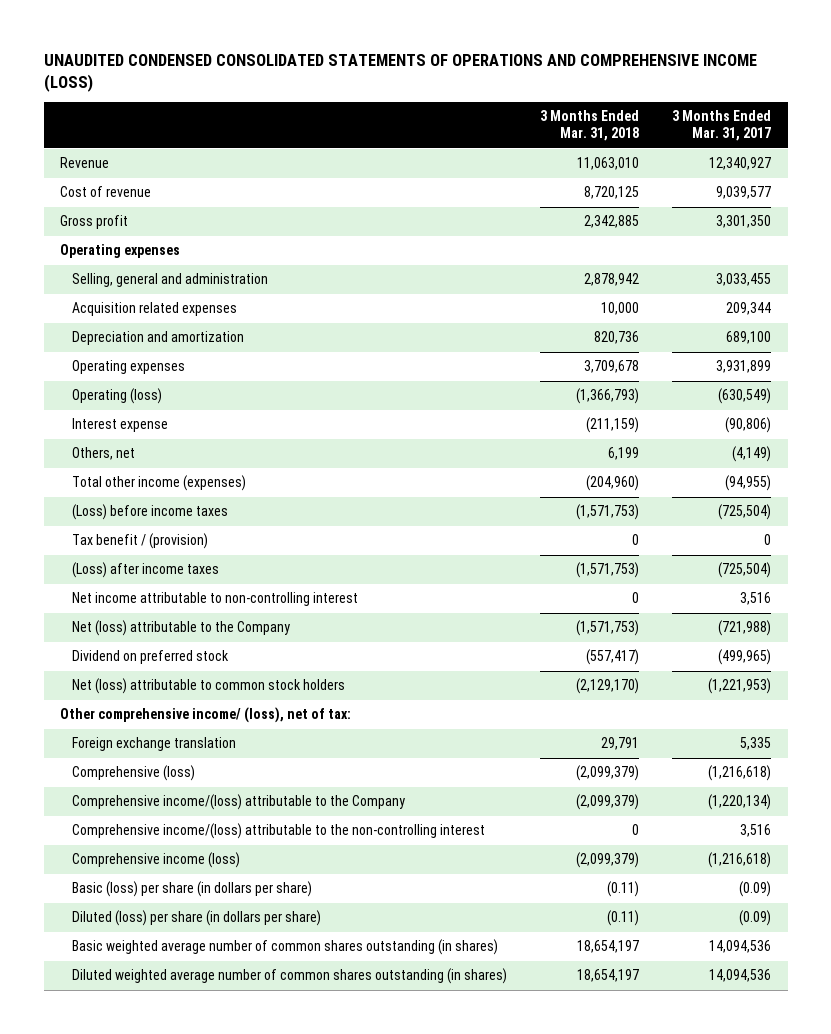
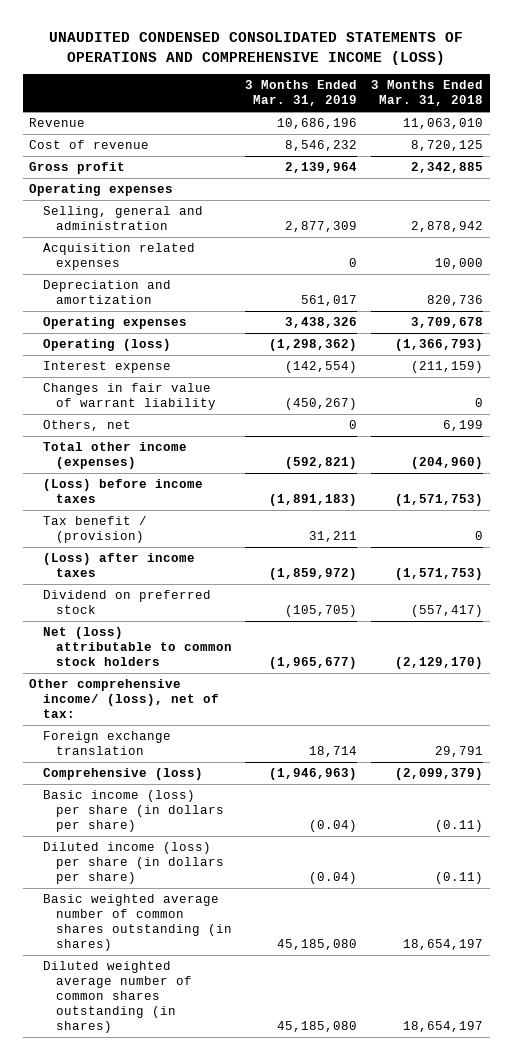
[672,110,772,142] 3 Months Ended Mar. 31, 2017 -> none
none -> [245,80,358,107] 3 Months Ended Mar. 31, 2019
none -> [42,383,216,411] Changes in fair value of warrant liability
[72,592,359,607] Net income attributable to non-controlling interest -> none
[72,620,291,637] Net (loss) attributable to the Company -> none
[72,794,406,811] Comprehensive income/(loss) attributable to the Company -> none
[72,823,486,840] Comprehensive income/(loss) attributable to the non-controlling interest -> none
[72,852,241,869] Comprehensive income (loss) -> none
[72,881,313,898] Basic (loss) per share (in dollars per share) -> [42,790,224,832] Basic income (loss) per share (in dollars per share)
[72,910,322,927] Diluted (loss) per share (in dollars per share) -> [42,842,224,884] Diluted income (loss) per share (in dollars per share)

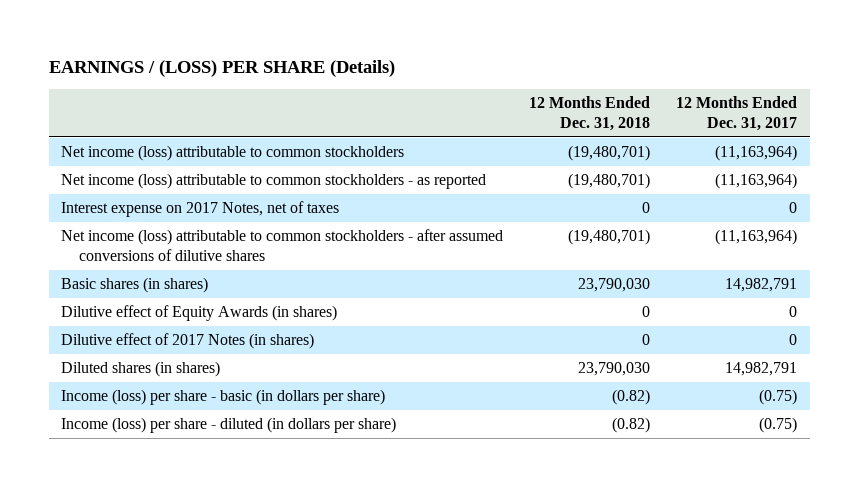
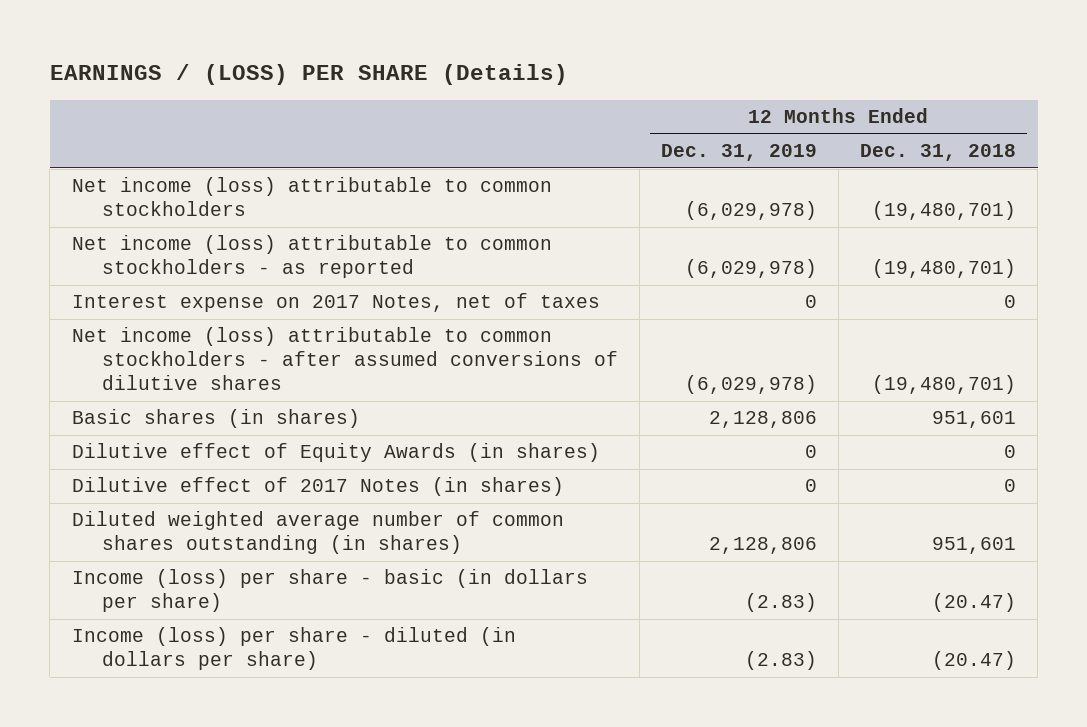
[675,96,797,132] 12 Months Ended Dec. 31, 2017 -> none
none -> [660,144,817,162] Dec. 31, 2019
[578,278,651,293] 23,790,030 -> [931,411,1016,429] 951,601
[61,361,221,378] Diluted shares (in shares) -> [71,511,564,555] Diluted weighted average number of common shares outstanding (in shares)
[578,362,651,377] 23,790,030 -> [931,537,1016,555] 951,601
[612,389,651,406] (0.82) -> [931,593,1016,613] (20.47)
[612,417,651,434] (0.82) -> [931,651,1016,671] (20.47)

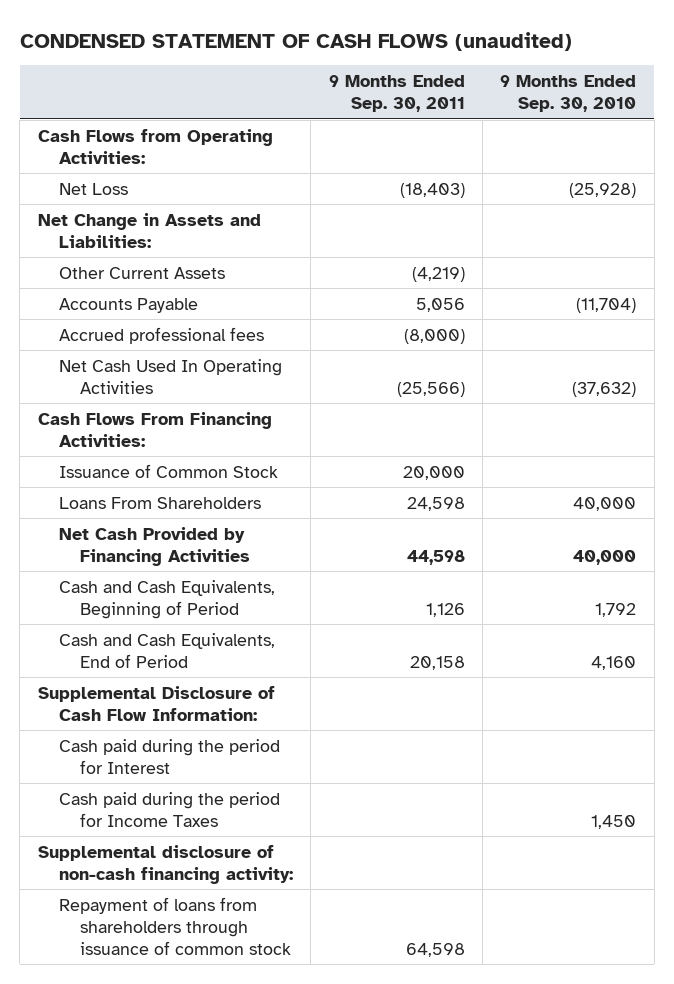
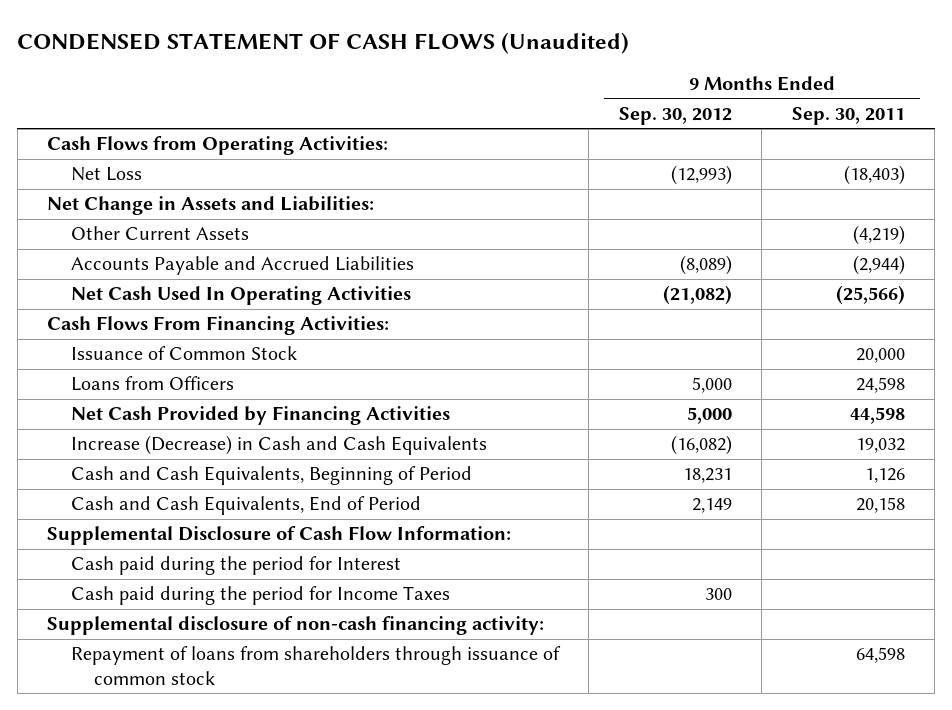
[19,31,572,51] CONDENSED STATEMENT OF CASH FLOWS (unaudited) -> [17,31,630,54] CONDENSED STATEMENT OF CASH FLOWS (Unaudited)
[500,75,637,113] 9 Months Ended Sep. 30, 2010 -> none
none -> [618,106,732,125] Sep. 30, 2012
[58,297,198,313] Accounts Payable -> none
[58,326,264,344] Accrued professional fees -> none
none -> [70,256,414,276] Accounts Payable and Accrued Liabilities
[58,496,261,509] Loans From Shareholders -> [70,376,234,392] Loans from Officers
none -> [70,435,487,456] Increase (Decrease) in Cash and Cash Equivalents

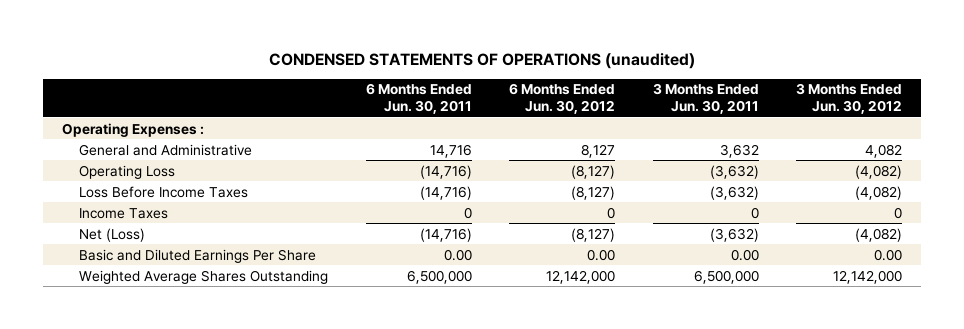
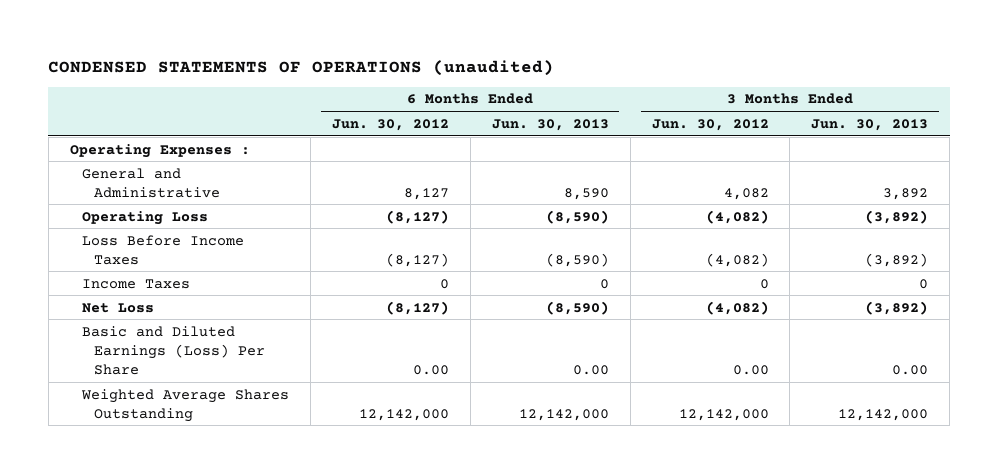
[365,83,472,115] 6 Months Ended Jun. 30, 2011 -> none
[652,83,759,115] 3 Months Ended Jun. 30, 2011 -> none
none -> [491,118,609,131] Jun. 30, 2013
none -> [811,118,929,131] Jun. 30, 2013
[79,227,146,242] Net (Loss) -> [82,302,155,313] Net Loss
[79,248,317,263] Basic and Diluted Earnings Per Share -> [82,325,266,375] Basic and Diluted Earnings (Loss) Per Share

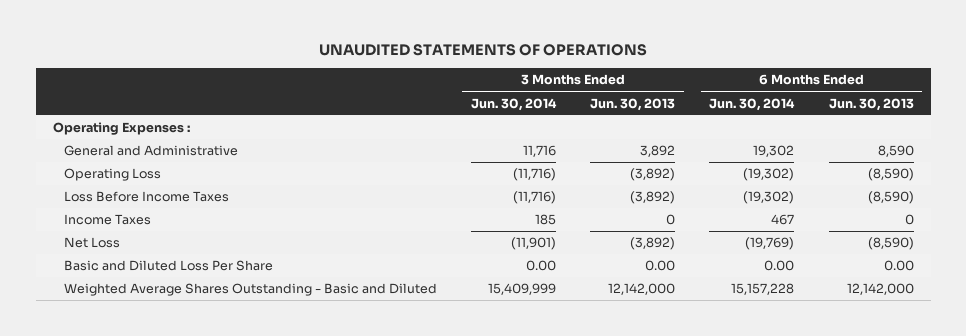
[48,59,555,76] CONDENSED STATEMENTS OF OPERATIONS (unaudited) -> [319,44,648,57] UNAUDITED STATEMENTS OF OPERATIONS
[331,118,449,131] Jun. 30, 2012 -> none
[651,118,769,131] Jun. 30, 2012 -> none
none -> [471,97,558,111] Jun. 30, 2014
none -> [709,97,796,111] Jun. 30, 2014
[82,325,266,375] Basic and Diluted Earnings (Loss) Per Share -> [63,260,273,272] Basic and Diluted Loss Per Share
[81,388,290,422] Weighted Average Shares Outstanding -> [63,283,437,297] Weighted Average Shares Outstanding - Basic and Diluted

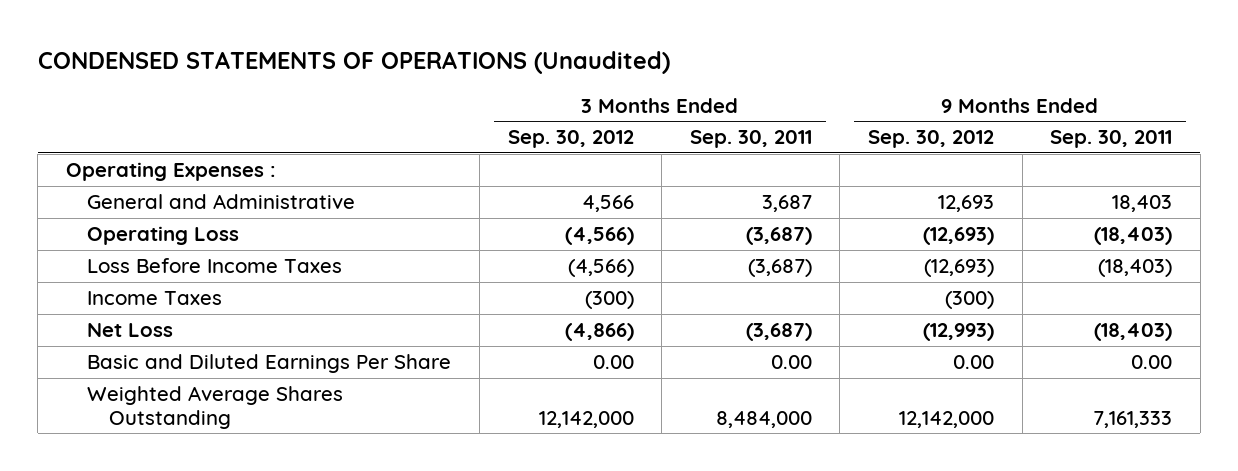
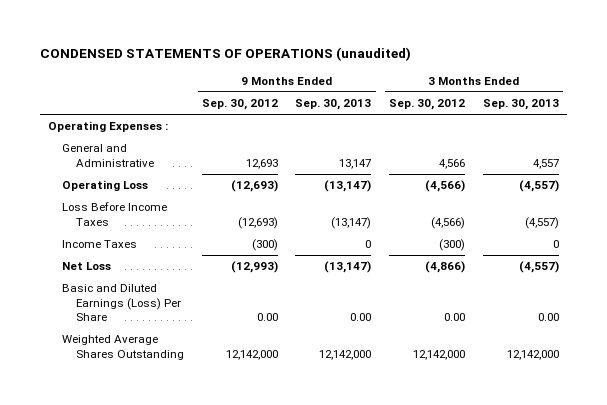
[37,51,670,75] CONDENSED STATEMENTS OF OPERATIONS (Unaudited) -> [39,46,411,61] CONDENSED STATEMENTS OF OPERATIONS (unaudited)
[689,130,812,149] Sep. 30, 2011 -> none
[1050,130,1173,149] Sep. 30, 2011 -> none
none -> [295,99,372,111] Sep. 30, 2013
none -> [482,99,559,111] Sep. 30, 2013
[87,353,452,373] Basic and Diluted Earnings Per Share -> [62,284,182,322] Basic and Diluted Earnings (Loss) Per Share

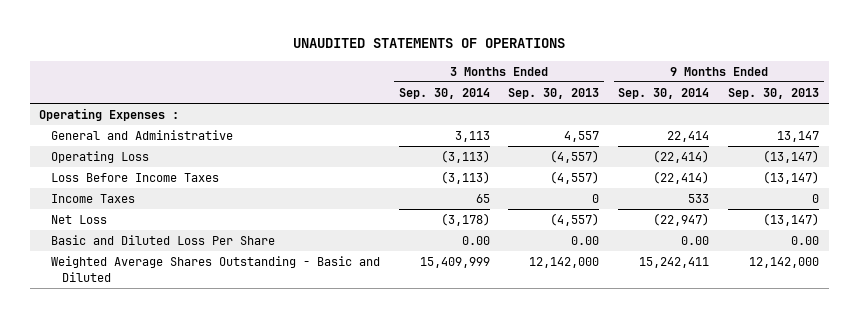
[39,46,411,61] CONDENSED STATEMENTS OF OPERATIONS (unaudited) -> [293,38,566,49] UNAUDITED STATEMENTS OF OPERATIONS
[201,99,278,111] Sep. 30, 2012 -> none
[389,99,466,111] Sep. 30, 2012 -> none
none -> [398,87,490,99] Sep. 30, 2014
none -> [618,87,710,99] Sep. 30, 2014
[62,284,182,322] Basic and Diluted Earnings (Loss) Per Share -> [50,235,275,246] Basic and Diluted Loss Per Share
[62,335,185,360] Weighted Average Shares Outstanding -> [50,256,380,282] Weighted Average Shares Outstanding - Basic and Diluted

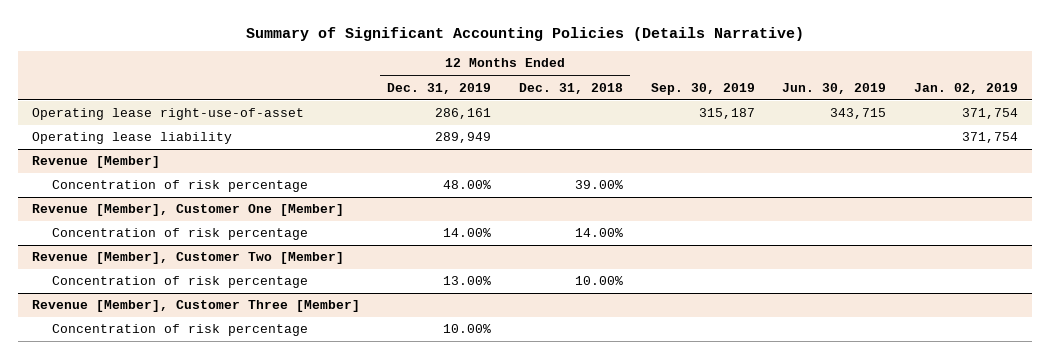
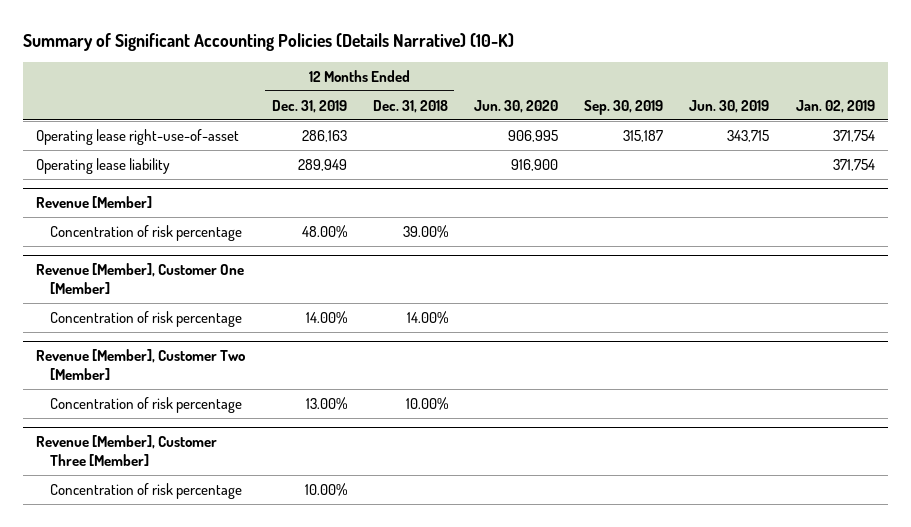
[245,26,804,41] Summary of Significant Accounting Policies (Details Narrative) -> [23,32,515,51] Summary of Significant Accounting Policies (Details Narrative) (10-K)
none -> [474,99,559,113] Jun. 30, 2020
[435,108,492,120] 286,161 -> [301,129,347,142] 286,163

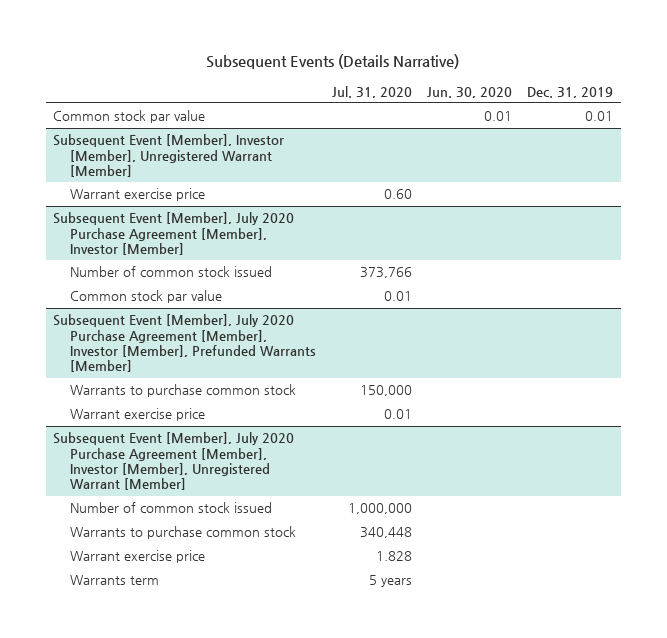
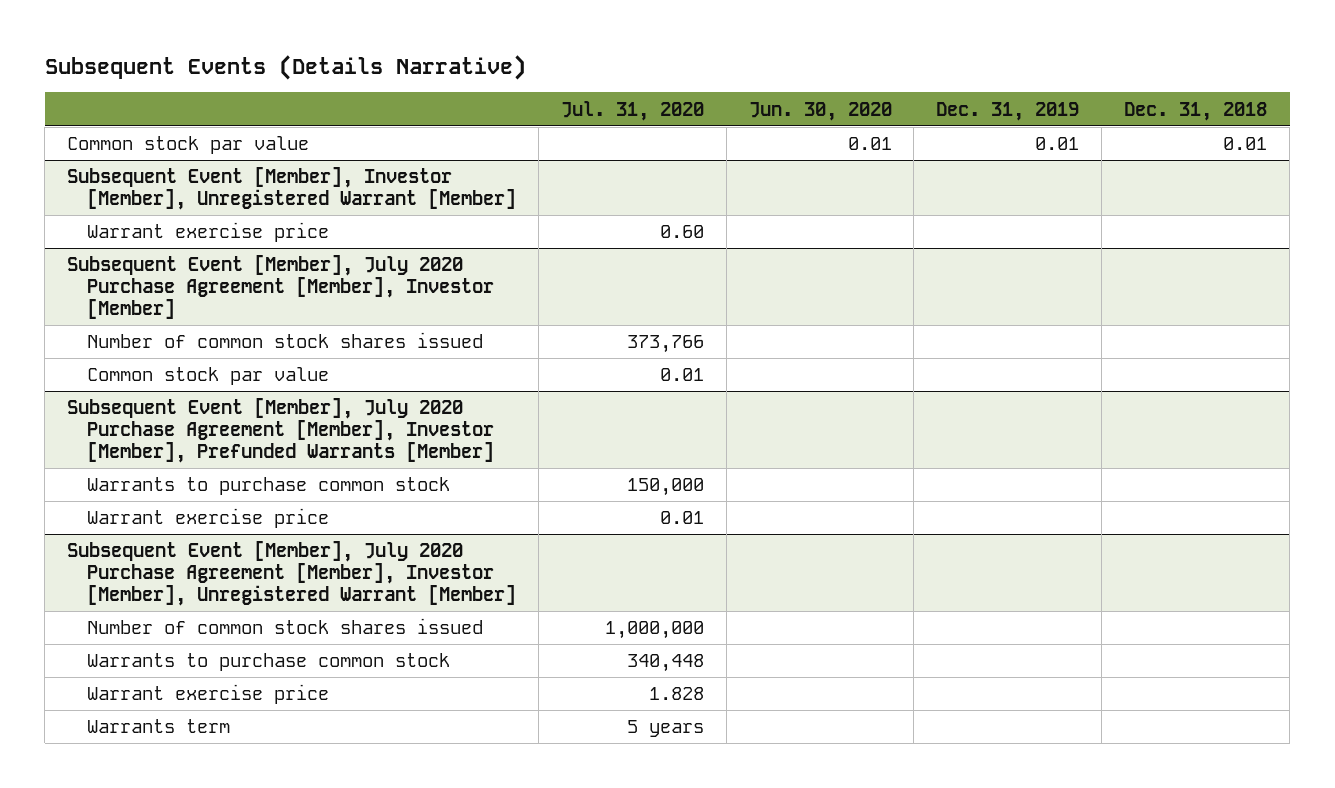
none -> [1124,101,1268,121] Dec. 31, 2018
[70,266,273,278] Number of common stock issued -> [86,332,483,349] Number of common stock shares issued
[70,502,273,514] Number of common stock issued -> [86,618,483,635] Number of common stock shares issued

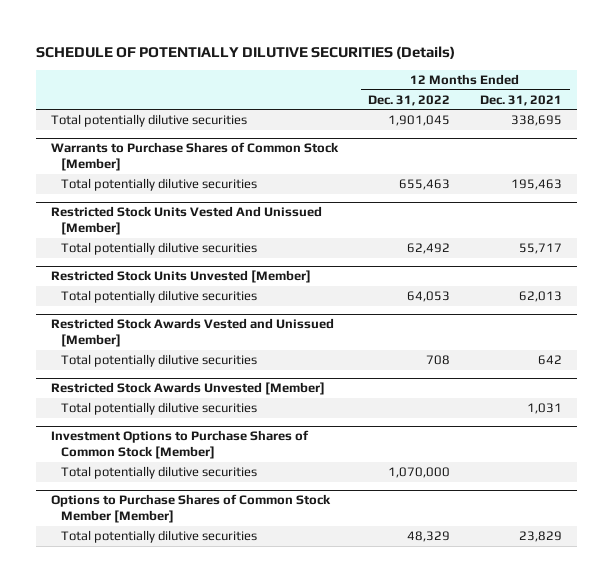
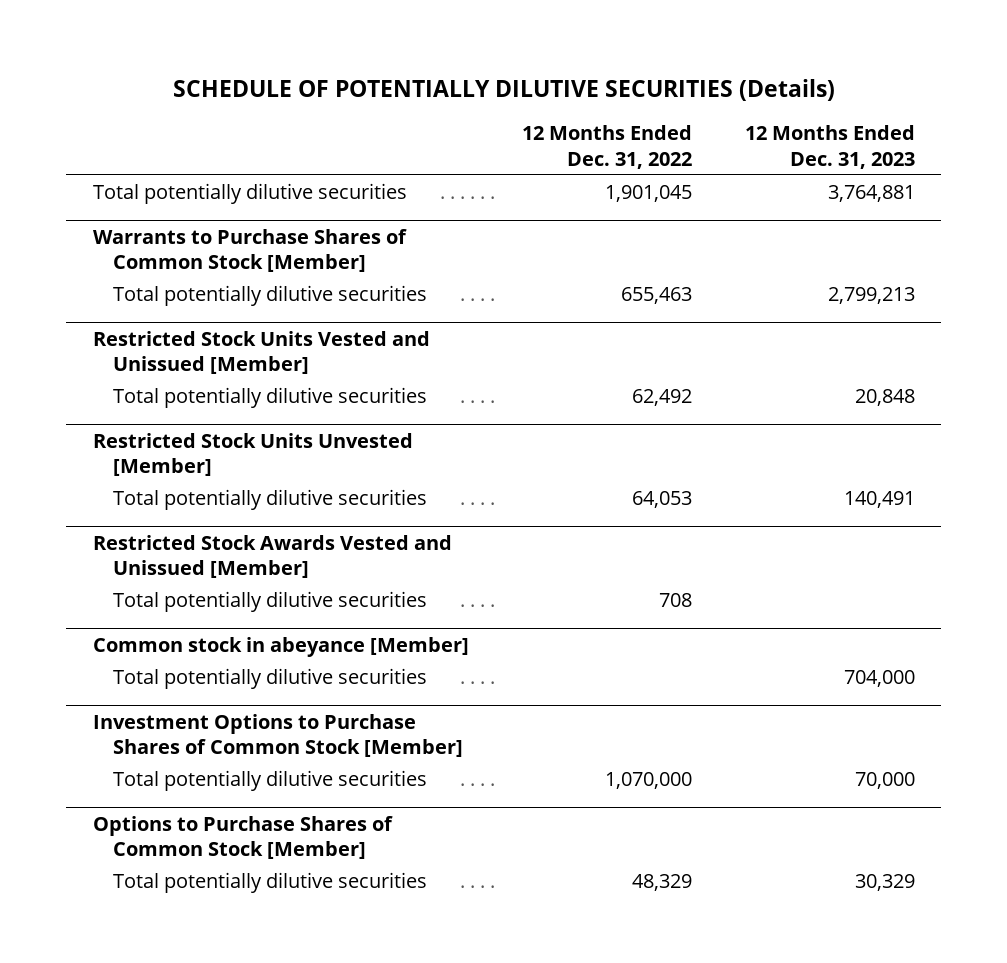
[480,94,563,106] Dec. 31, 2021 -> none
none -> [744,125,915,169] 12 Months Ended Dec. 31, 2023
[51,206,323,236] Restricted Stock Units Vested And Unissued [Member] -> [92,330,430,375] Restricted Stock Units Vested and Unissued [Member]
[51,382,326,396] Restricted Stock Awards Unvested [Member] -> none
none -> [92,636,469,657] Common stock in abeyance [Member]
[51,494,332,524] Options to Purchase Shares of Common Stock Member [Member] -> [92,815,393,860] Options to Purchase Shares of Common Stock [Member]

